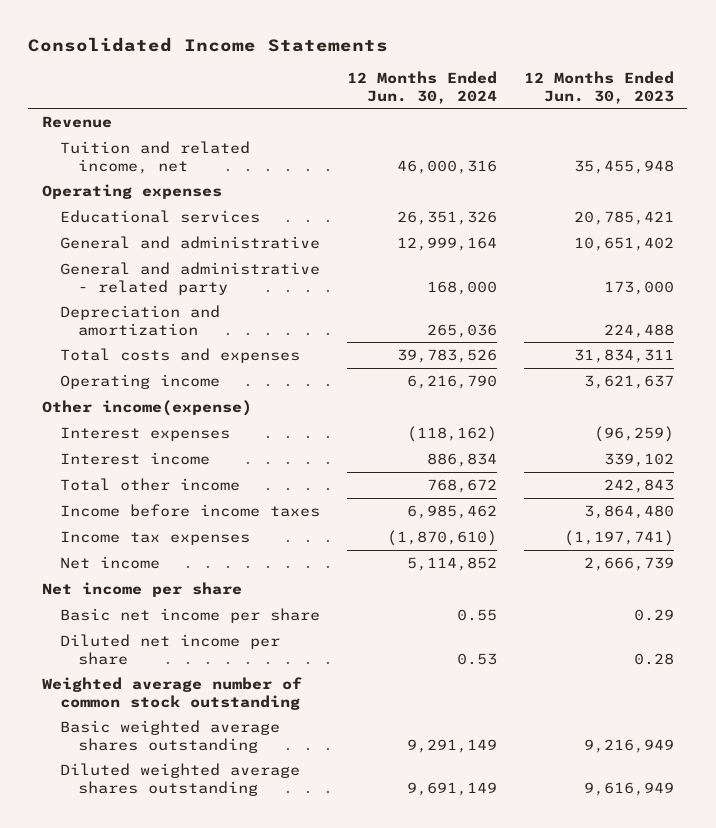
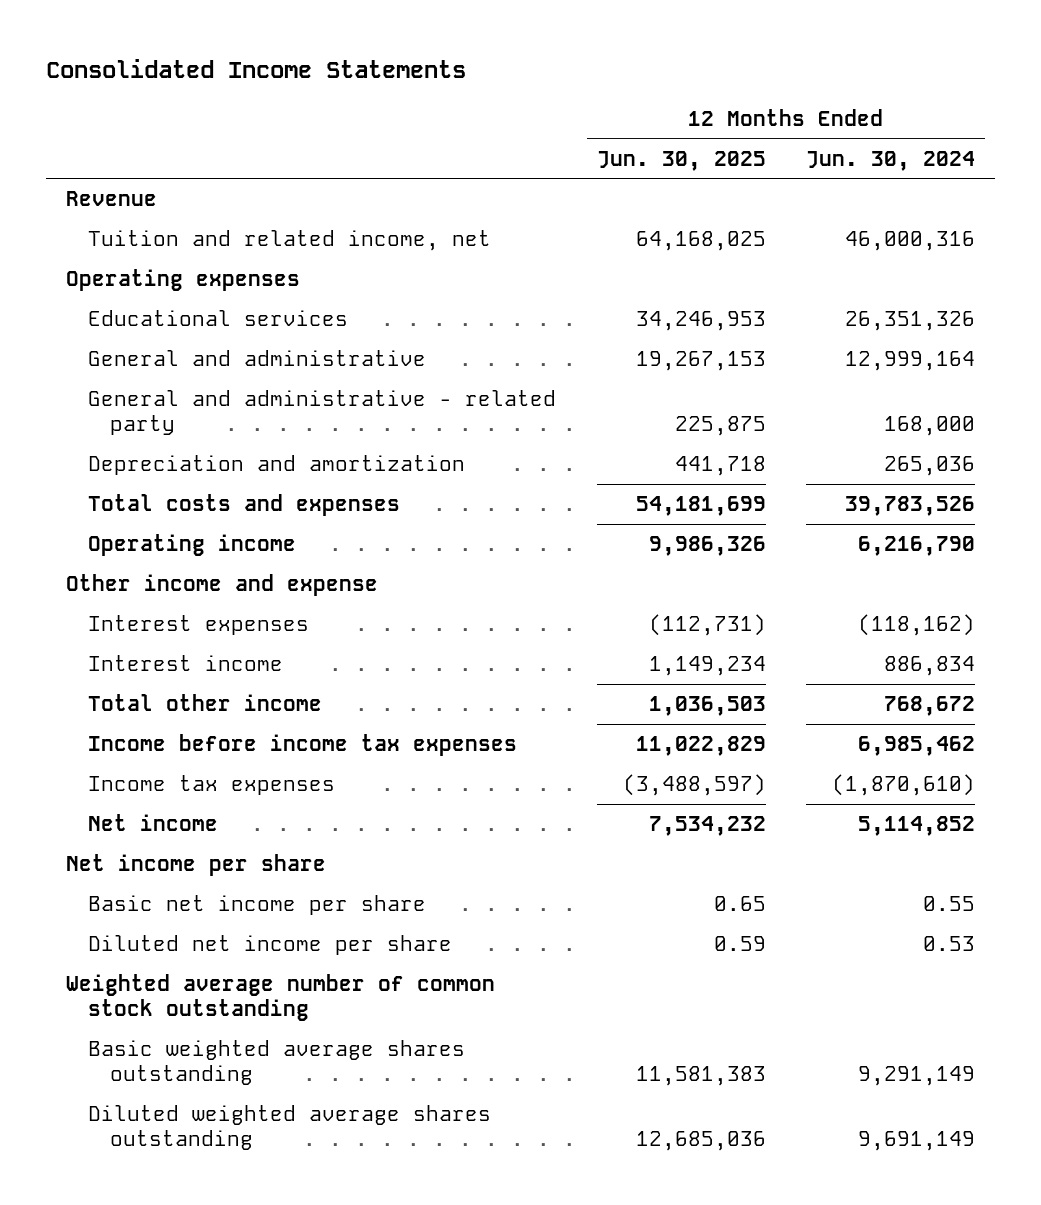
[523,70,674,104] 12 Months Ended Jun. 30, 2023 -> none
none -> [596,150,766,171] Jun. 30, 2025
[41,399,252,416] Other income(expense) -> [66,574,379,597] Other income and expense
[59,503,320,517] Income before income taxes -> [88,734,518,757] Income before income tax expenses

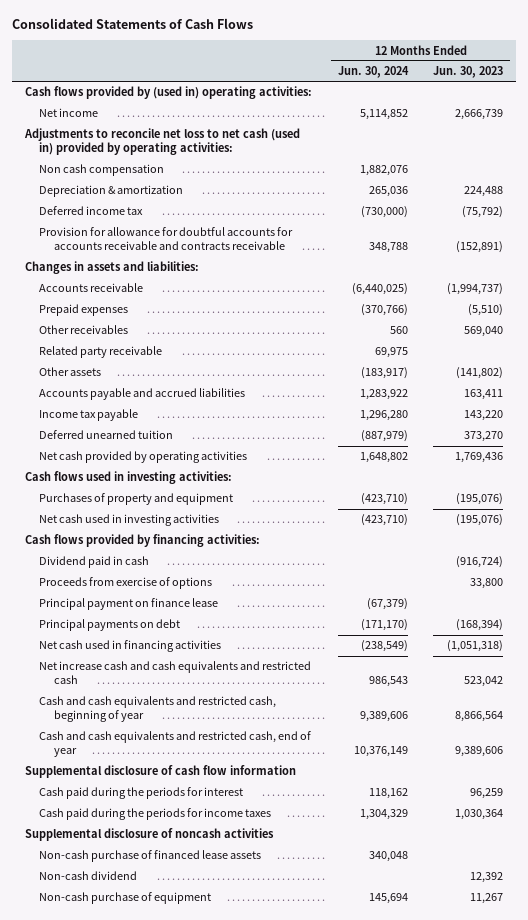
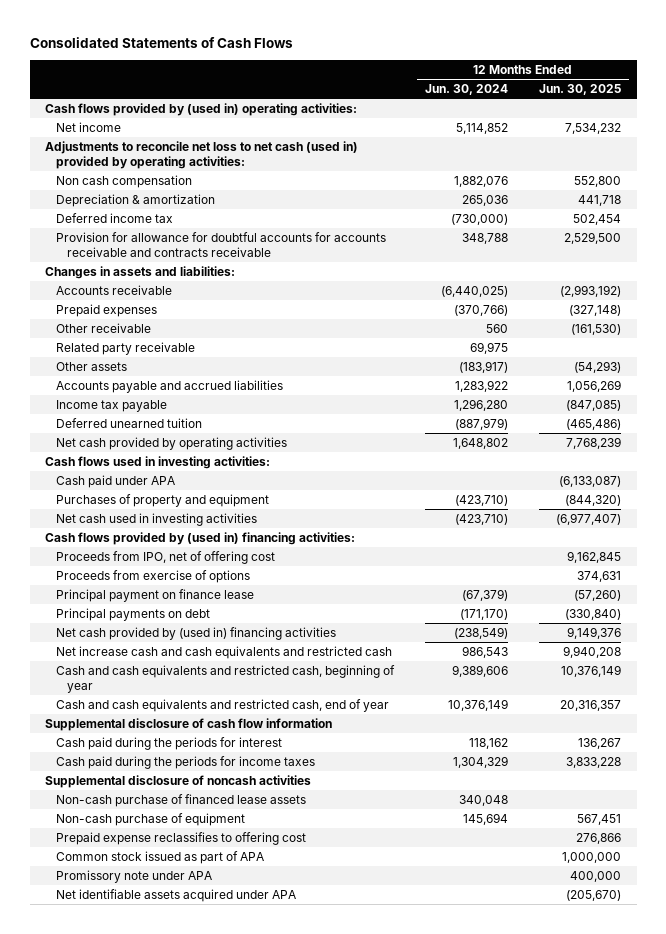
[433,66,504,79] Jun. 30, 2023 -> none
none -> [539,84,622,96] Jun. 30, 2025
[39,325,129,335] Other receivables -> [56,322,152,333] Other receivable
none -> [56,474,176,488] Cash paid under APA
[39,556,150,569] Dividend paid in cash -> none
[25,534,261,548] Cash flows provided by financing activities: -> [45,531,356,545] Cash flows provided by (used in) financing activities:
none -> [56,550,276,564] Proceeds from IPO, net of offering cost
[39,640,222,653] Net cash used in financing activities -> [56,626,337,640] Net cash provided by (used in) financing activities
[39,871,138,881] Non-cash dividend -> none
none -> [56,831,307,845] Prepaid expense reclassifies to offering cost
none -> [56,850,265,864] Common stock issued as part of APA
none -> [56,869,213,883] Promissory note under APA
none -> [56,888,297,902] Net identifiable assets acquired under APA

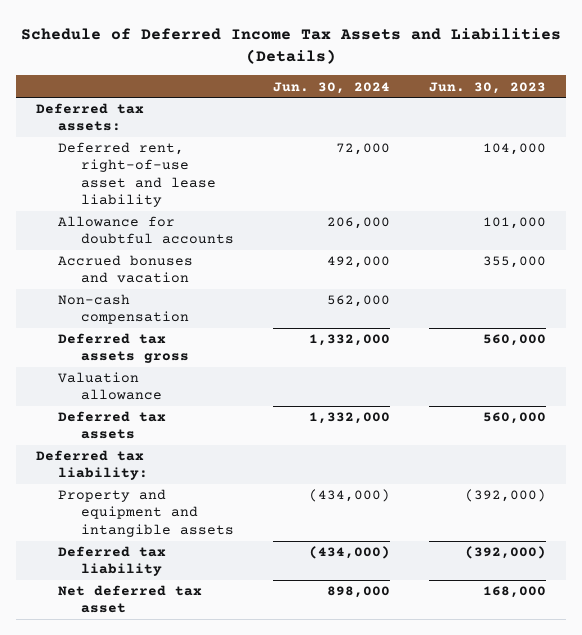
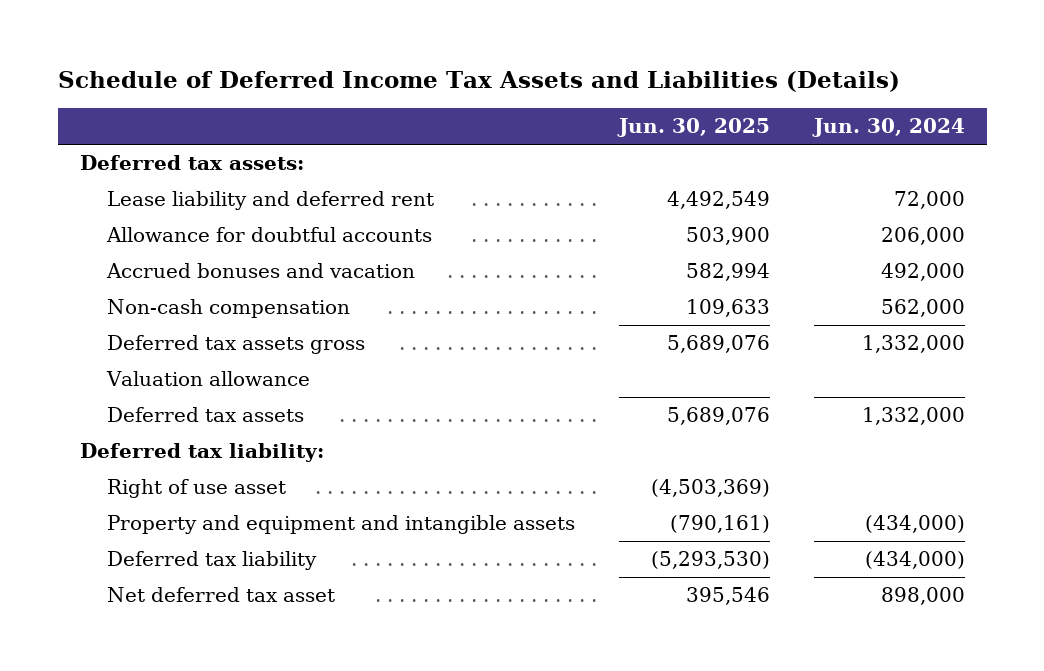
[429,81,547,94] Jun. 30, 2023 -> none
none -> [616,118,770,138] Jun. 30, 2025
[58,142,216,208] Deferred rent, right-of-use asset and lease liability -> [106,191,434,211] Lease liability and deferred rent
none -> [106,479,286,499] Right of use asset

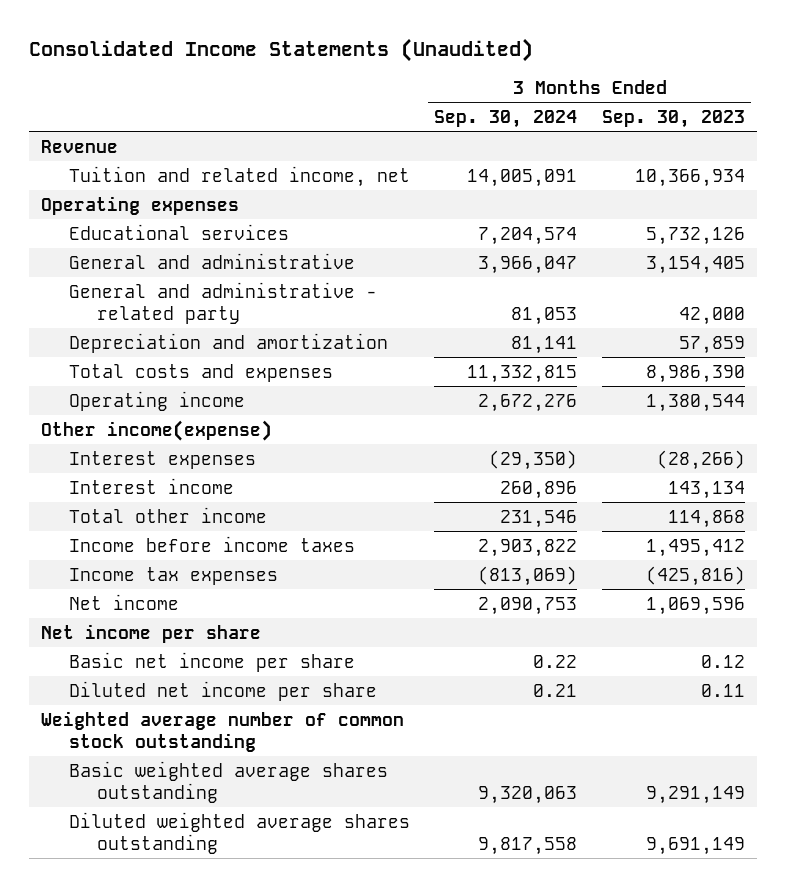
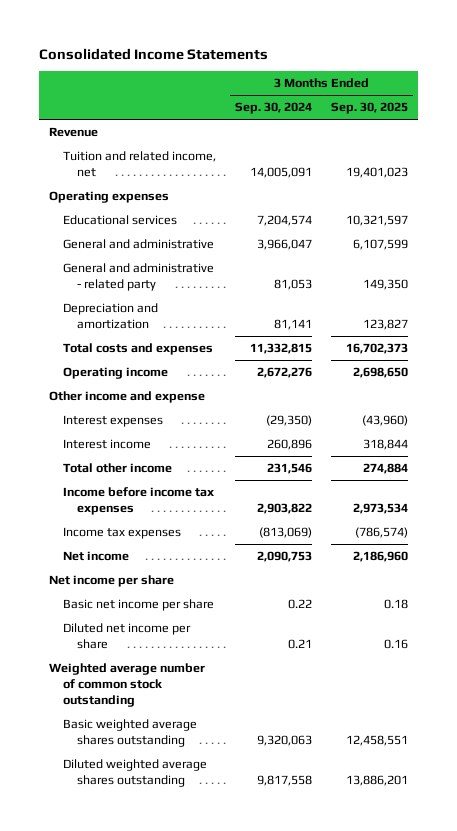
[29,37,534,62] Consolidated Income Statements (Unaudited) -> [39,47,269,60] Consolidated Income Statements
[601,109,745,128] Sep. 30, 2023 -> none
none -> [331,102,409,115] Sep. 30, 2025
[41,419,273,441] Other income(expense) -> [49,391,206,404] Other income and expense
[68,535,355,552] Income before income taxes -> [63,487,215,515] Income before income tax expenses

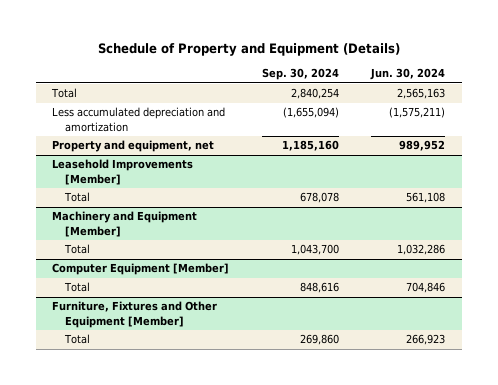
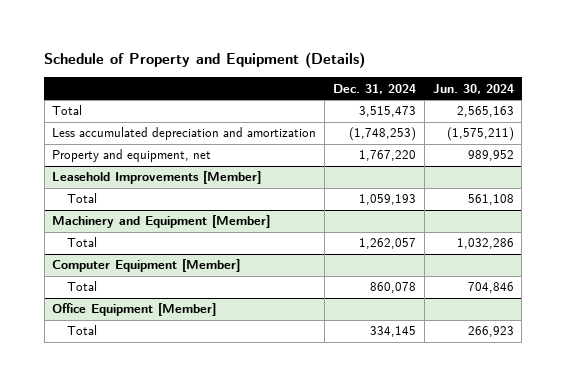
[261,68,339,81] Sep. 30, 2024 -> none
none -> [333,83,417,94] Dec. 31, 2024
[52,301,218,328] Furniture, Fixtures and Other Equipment [Member] -> [52,303,217,317] Office Equipment [Member]

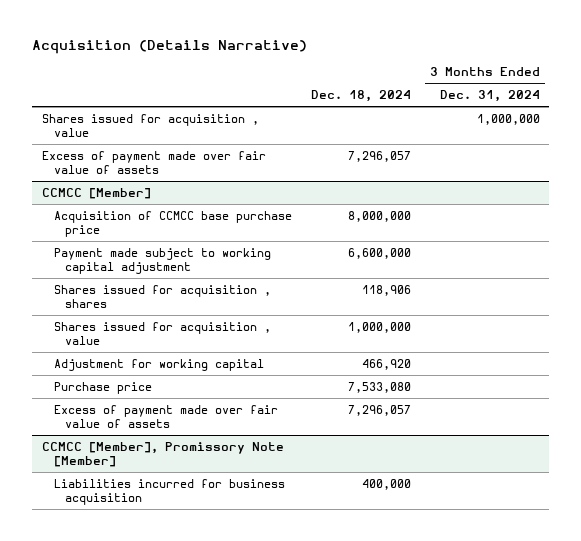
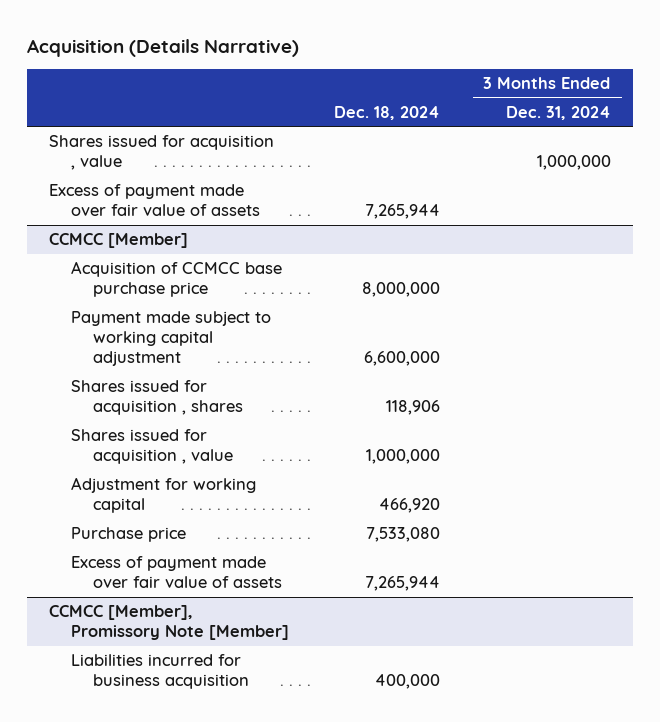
[347,150,411,162] 7,296,057 -> [364,204,440,220] 7,265,944
[347,404,411,416] 7,296,057 -> [364,576,440,592] 7,265,944

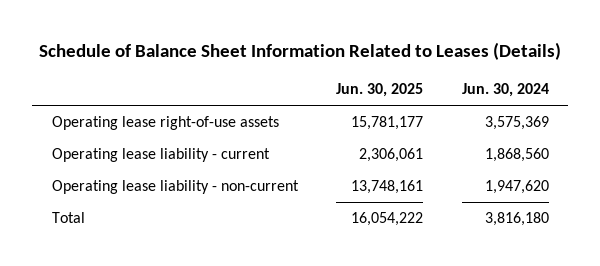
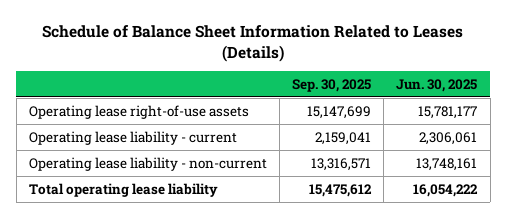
[461,83,549,98] Jun. 30, 2024 -> none
none -> [292,78,372,92] Sep. 30, 2025
[51,212,85,224] Total -> [28,182,218,197] Total operating lease liability

